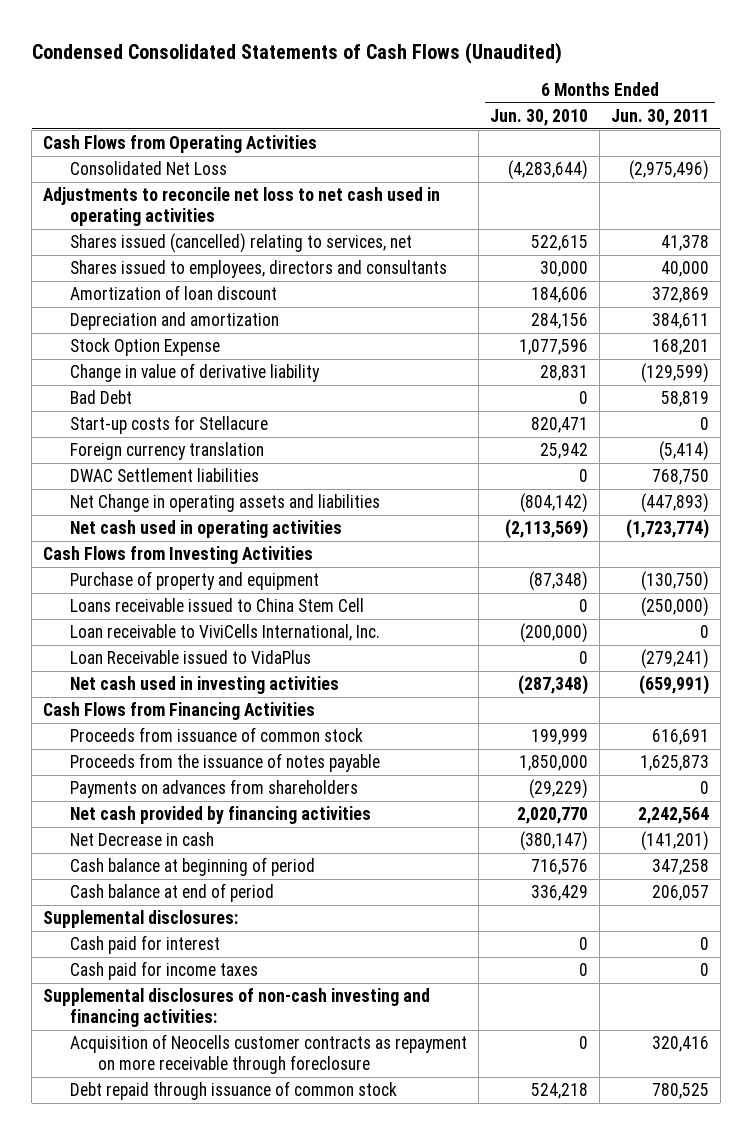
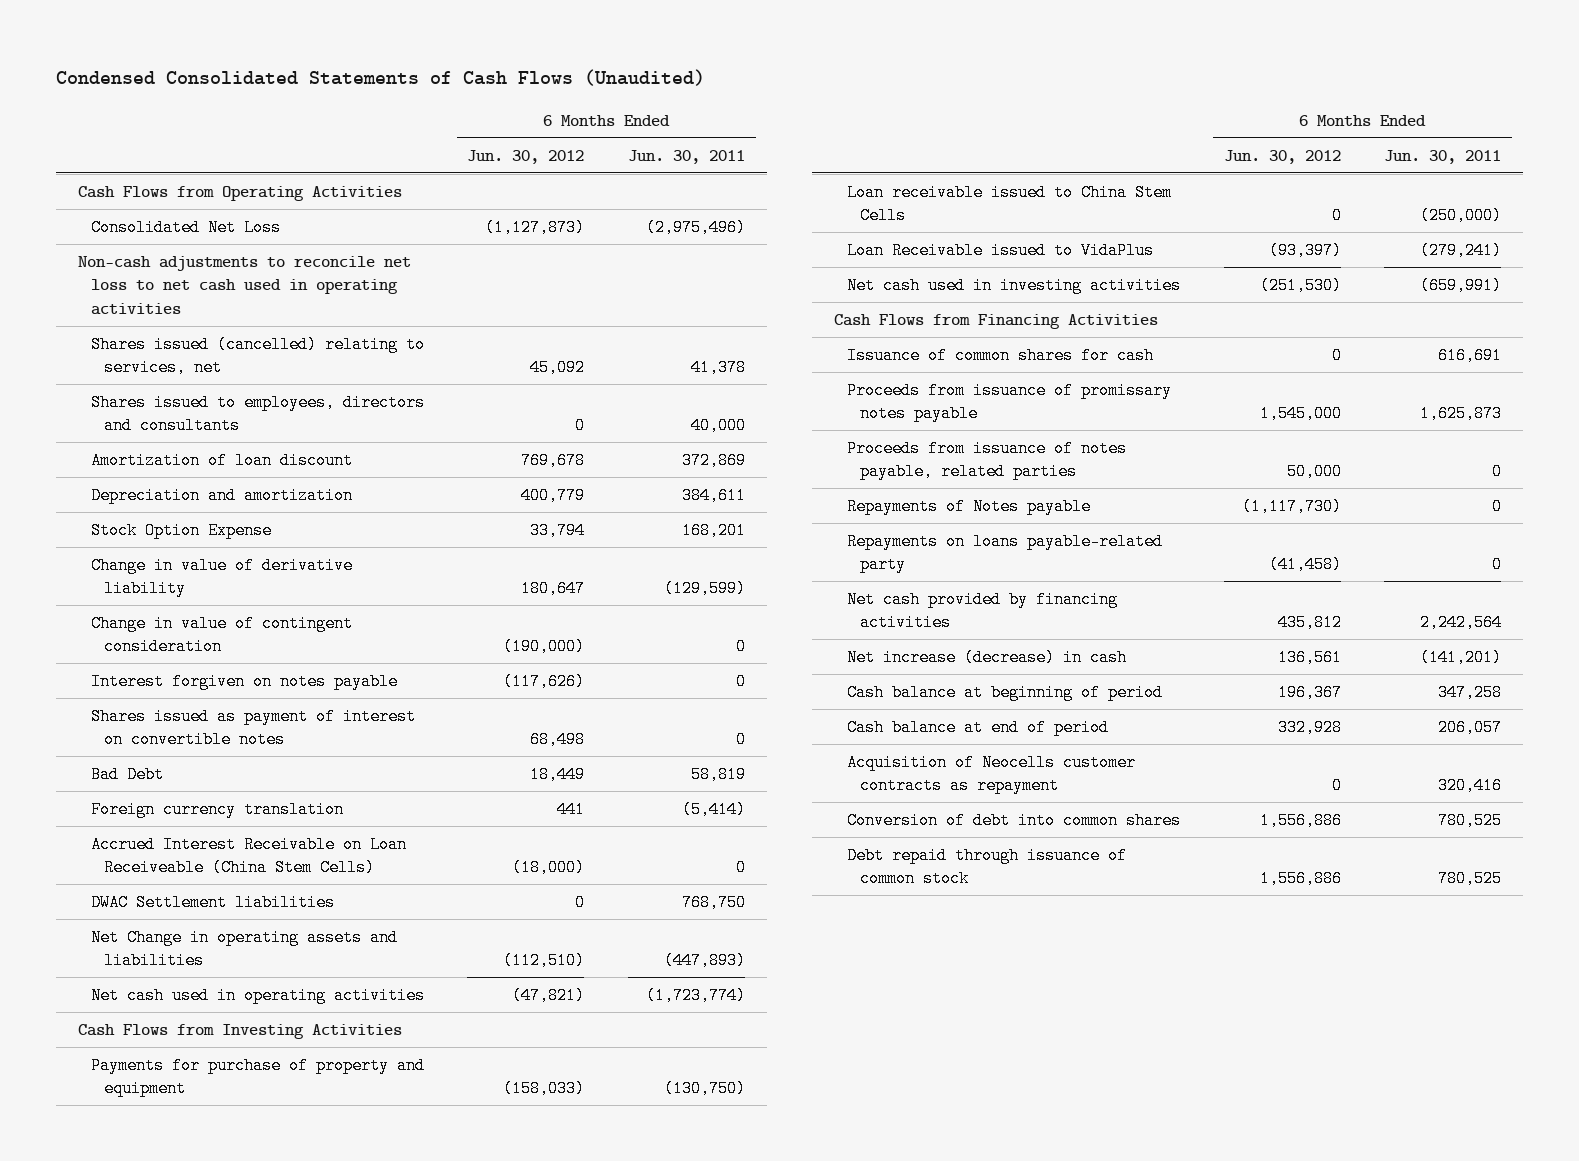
[490,108,589,126] Jun. 30, 2010 -> none
none -> [467,149,585,164] Jun. 30, 2012
[43,187,441,227] Adjustments to reconcile net loss to net cash used in operating activities -> [77,256,411,315] Non-cash adjustments to reconcile net loss to net cash used in operating activities
none -> [90,615,353,656] Change in value of contingent consideration
none -> [90,673,398,691] Interest forgiven on notes payable
none -> [90,708,416,749] Shares issued as payment of interest on convertible notes
[70,415,269,435] Start-up costs for Stellacure -> none
none -> [90,836,407,877] Accrued Interest Receivable on Loan Receiveable (China Stem Cells)
[70,598,365,613] Loans receivable issued to China Stem Cell -> none
[70,571,320,591] Purchase of property and equipment -> [90,1057,425,1098] Payments for purchase of property and equipment
[70,624,381,642] Loan receivable to ViviCells International, Inc. -> [847,184,1173,225] Loan receivable issued to China Stem Cells
[699,625,709,639] 0 -> [1420,207,1503,225] (250,000)
[70,779,359,799] Payments on advances from shareholders -> none
[70,727,364,743] Proceeds from issuance of common stock -> [847,347,1155,365] Issuance of common shares for cash
[70,753,381,773] Proceeds from the issuance of notes payable -> [847,382,1173,423] Proceeds from issuance of promissary notes payable
none -> [847,440,1128,481] Proceeds from issuance of notes payable, related parties
none -> [847,498,1092,516] Repayments of Notes payable
none -> [847,533,1164,574] Repayments on loans payable-related party
[70,832,215,847] Net Decrease in cash -> [847,649,1128,667] Net increase (decrease) in cash
[43,910,239,929] Supplemental disclosures: -> none
[70,935,221,955] Cash paid for interest -> none
[70,961,259,981] Cash paid for income taxes -> none
[43,988,431,1028] Supplemental disclosures of non-cash investing and financing activities: -> none
[70,1034,468,1075] Acquisition of Neocells customer contracts as repayment on more receivable through foreclosure -> [847,754,1137,795] Acquisition of Neocells customer contracts as repayment
none -> [847,812,1182,830] Conversion of debt into common shares

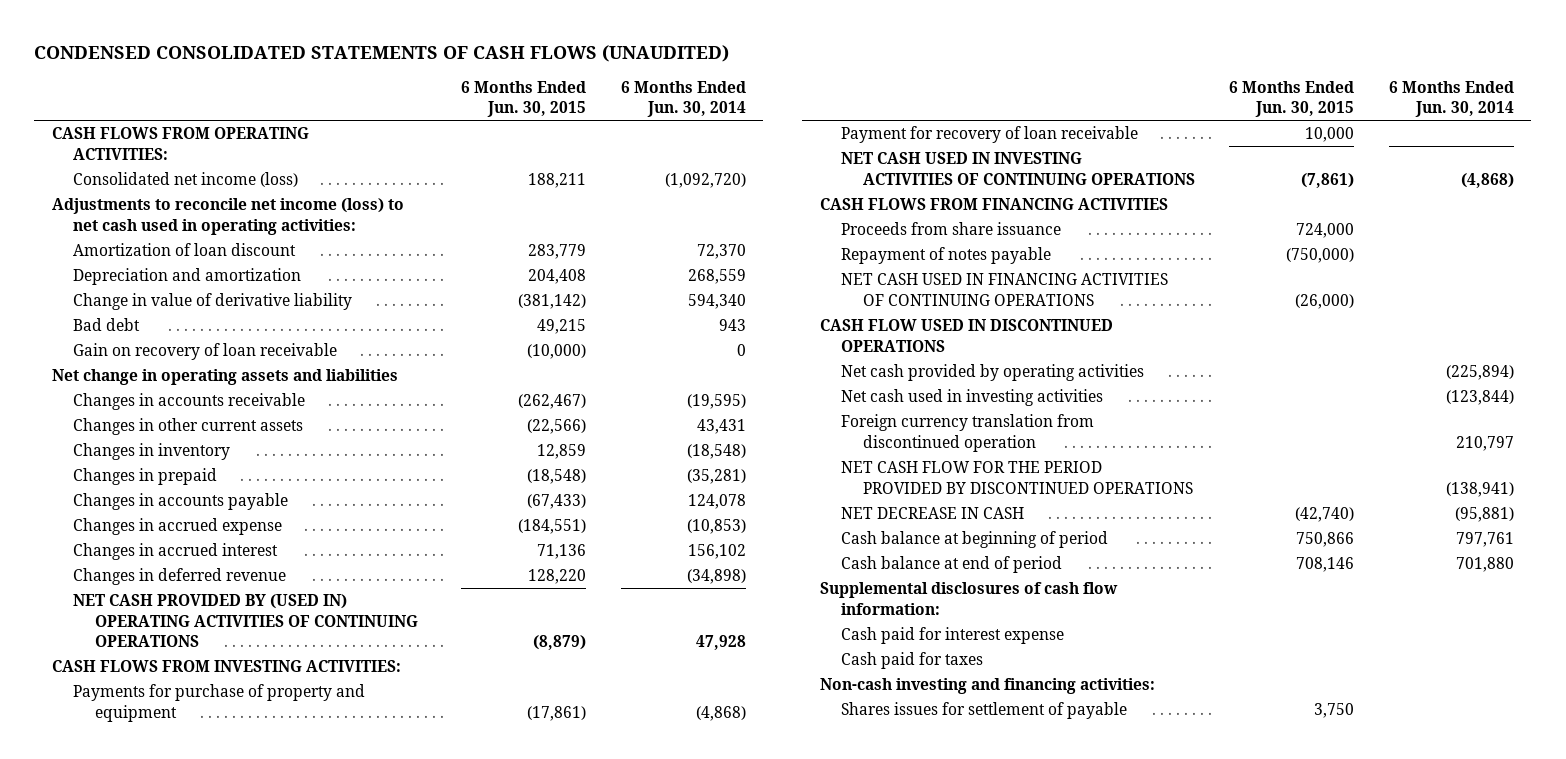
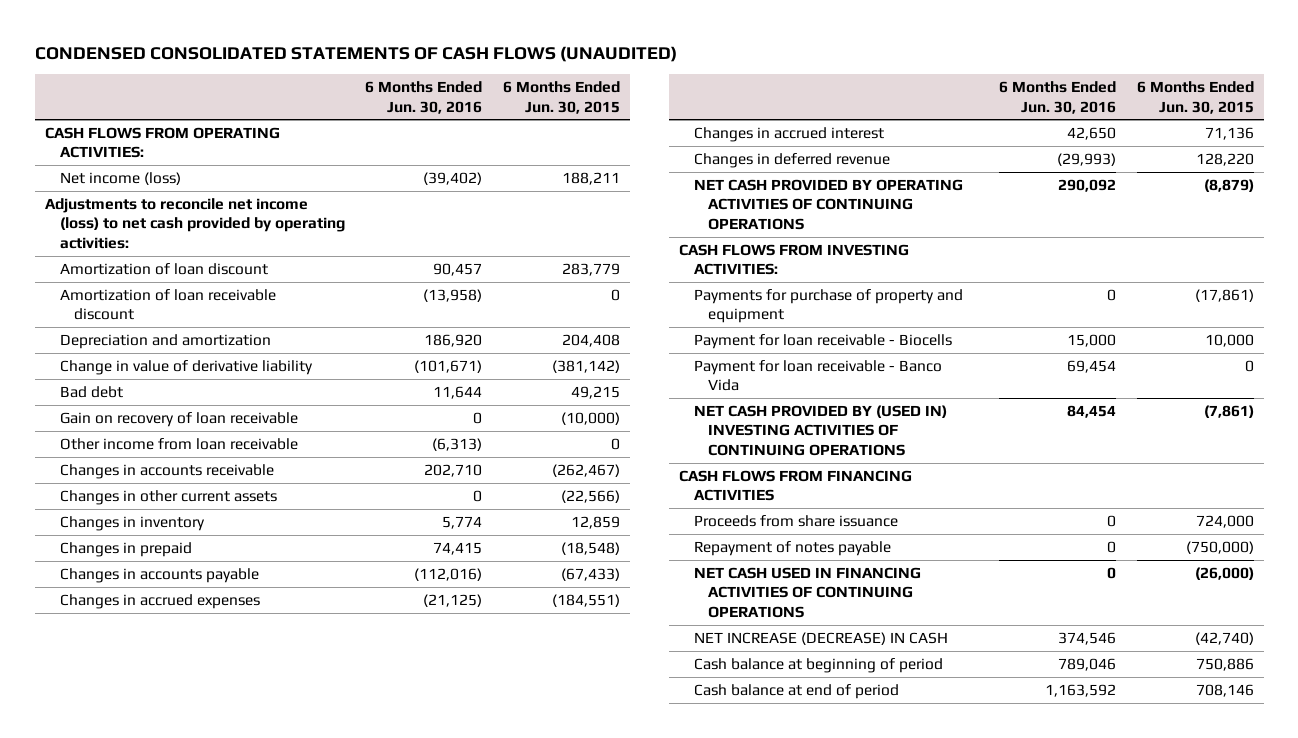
[620,80,746,117] 6 Months Ended Jun. 30, 2014 -> none
none -> [365,81,483,114] 6 Months Ended Jun. 30, 2016
[73,172,299,188] Consolidated net income (loss) -> [59,172,181,186] Net income (loss)
[51,198,404,235] Adjustments to reconcile net income (loss) to net cash used in operating activities: -> [44,198,345,249] Adjustments to reconcile net income (loss) to net cash provided by operating activities:
none -> [59,289,276,321] Amortization of loan receivable discount
[51,369,398,386] Net change in operating assets and liabilities -> none
none -> [59,438,298,451] Other income from loan receivable
[73,518,283,536] Changes in accrued expense -> [59,594,260,610] Changes in accrued expenses
[73,594,418,647] NET CASH PROVIDED BY (USED IN) OPERATING ACTIVITIES OF CONTINUING OPERATIONS -> [693,179,963,230] NET CASH PROVIDED BY OPERATING ACTIVITIES OF CONTINUING OPERATIONS
[841,126,1139,144] Payment for recovery of loan receivable -> [693,334,952,350] Payment for loan receivable - Biocells
none -> [693,360,942,392] Payment for loan receivable - Banco Vida
[841,152,1195,185] NET CASH USED IN INVESTING ACTIVITIES OF CONTINUING OPERATIONS -> [693,405,947,456] NET CASH PROVIDED BY (USED IN) INVESTING ACTIVITIES OF CONTINUING OPERATIONS
[819,319,1113,352] CASH FLOW USED IN DISCONTINUED OPERATIONS -> none
[841,364,1145,382] Net cash provided by operating activities -> none
[841,389,1104,407] Net cash used in investing activities -> none
[841,414,1095,452] Foreign currency translation from discontinued operation -> none
[841,461,1193,494] NET CASH FLOW FOR THE PERIOD PROVIDED BY DISCONTINUED OPERATIONS -> none
[841,507,1025,520] NET DECREASE IN CASH -> [693,632,948,646] NET INCREASE (DECREASE) IN CASH
[1296,532,1355,548] 750,866 -> [1195,658,1254,672] 750,886
[819,582,1118,615] Supplemental disclosures of cash flow information: -> none
[841,627,1065,645] Cash paid for interest expense -> none
[841,652,984,670] Cash paid for taxes -> none
[819,678,1155,695] Non-cash investing and financing activities: -> none
[841,702,1128,720] Shares issues for settlement of payable -> none

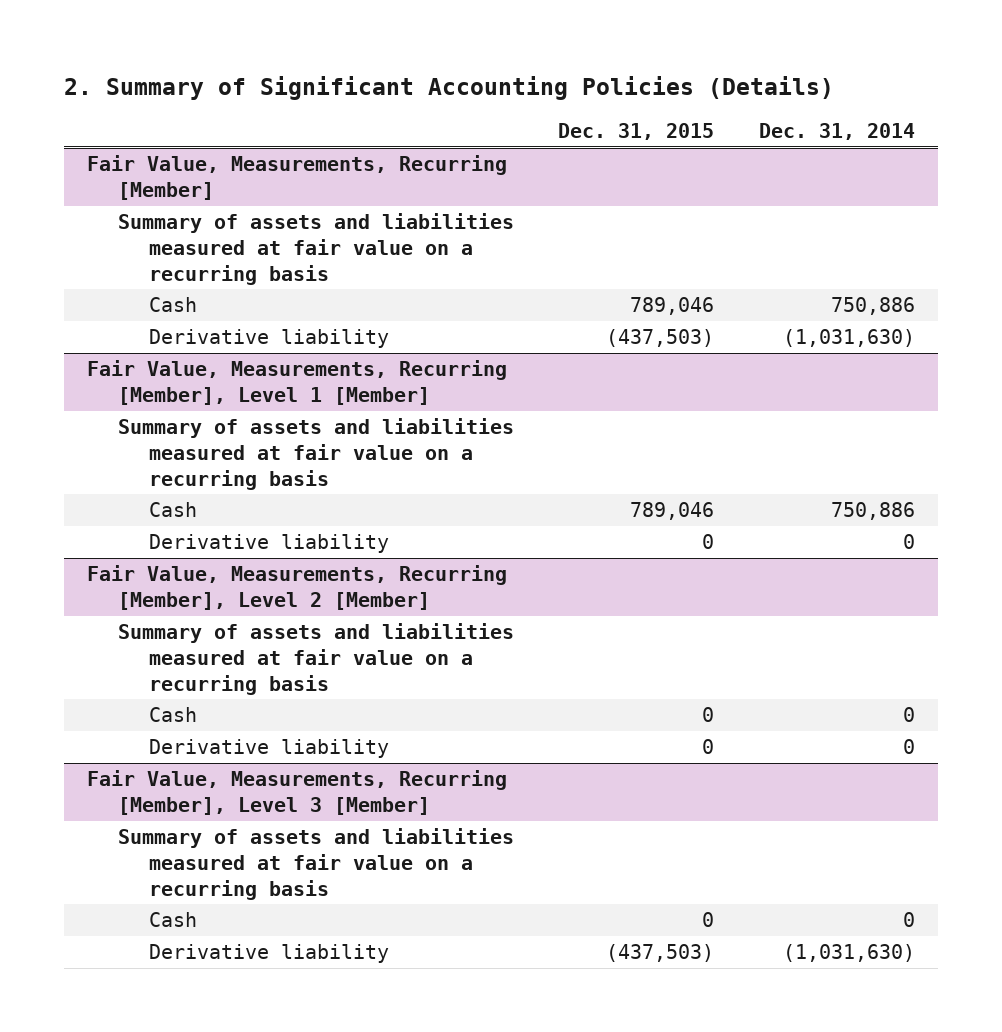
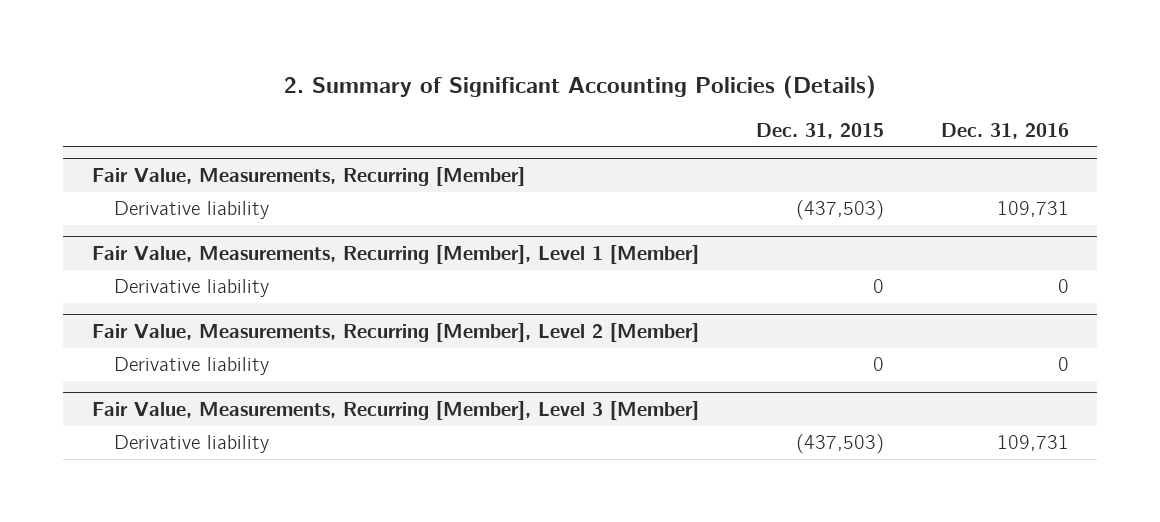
[759,123,916,141] Dec. 31, 2014 -> none
none -> [940,122,1069,139] Dec. 31, 2016
[117,213,514,285] Summary of assets and liabilities measured at fair value on a recurring basis -> none
[148,297,197,313] Cash -> none
[117,418,514,490] Summary of assets and liabilities measured at fair value on a recurring basis -> none
[148,502,197,518] Cash -> none
[117,623,514,695] Summary of assets and liabilities measured at fair value on a recurring basis -> none
[148,707,197,723] Cash -> none
[117,828,514,900] Summary of assets and liabilities measured at fair value on a recurring basis -> none
[148,912,197,928] Cash -> none

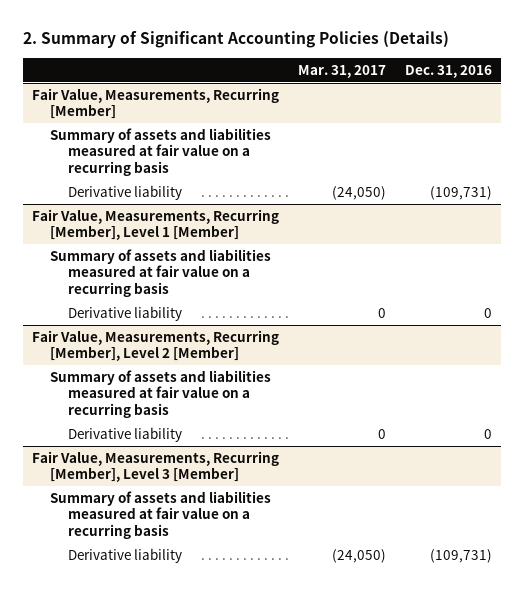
[755,122,884,139] Dec. 31, 2015 -> none
none -> [297,64,386,78] Mar. 31, 2017
none -> [50,128,272,176] Summary of assets and liabilities measured at fair value on a recurring basis
[996,201,1069,218] 109,731 -> [429,186,492,201] (109,731)
none -> [50,249,272,297] Summary of assets and liabilities measured at fair value on a recurring basis
none -> [50,370,272,418] Summary of assets and liabilities measured at fair value on a recurring basis
none -> [50,491,272,539] Summary of assets and liabilities measured at fair value on a recurring basis
[996,435,1069,452] 109,731 -> [429,549,492,564] (109,731)

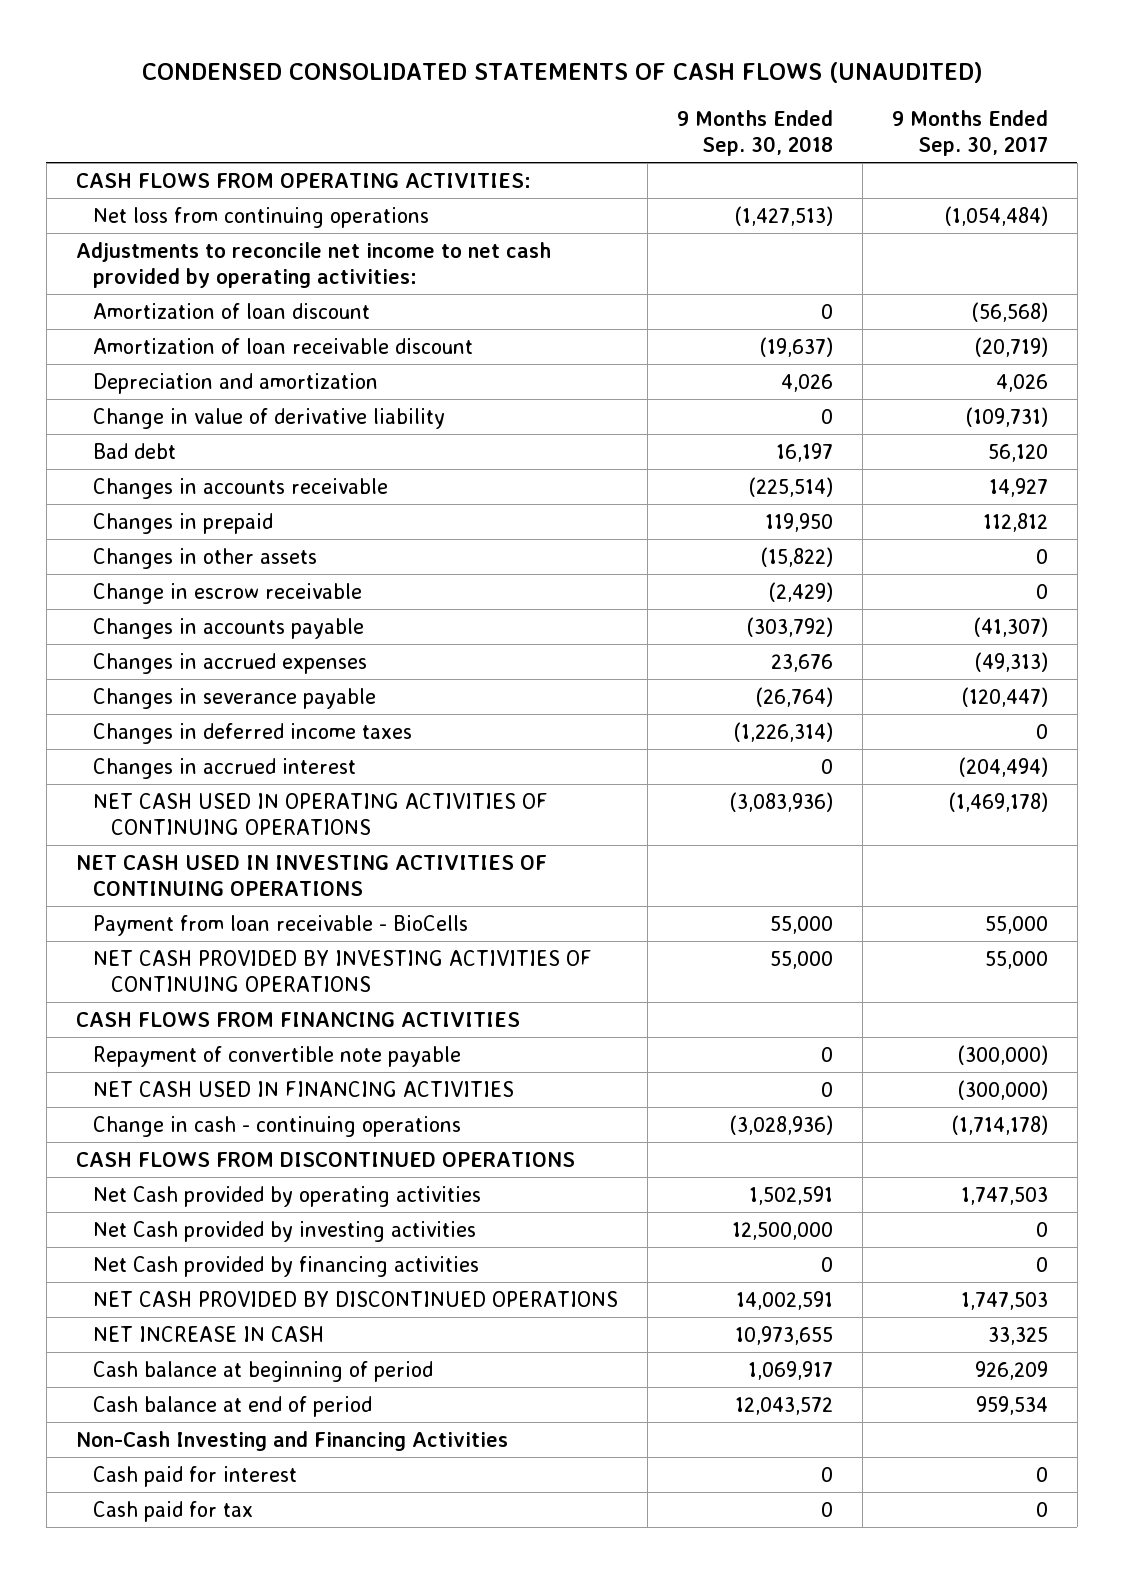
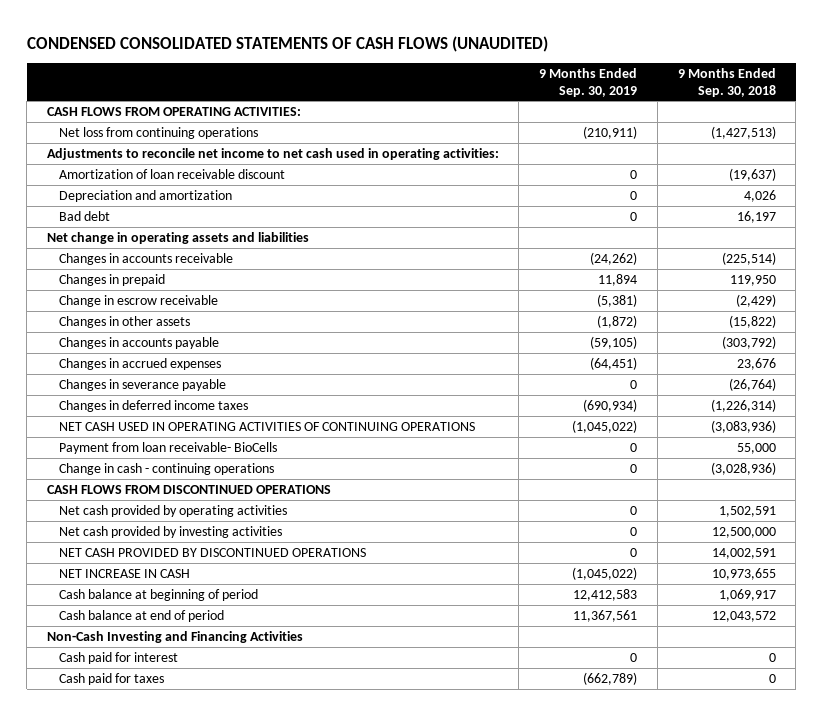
[891,109,1048,157] 9 Months Ended Sep. 30, 2017 -> none
none -> [539,67,638,97] 9 Months Ended Sep. 30, 2019
[93,302,371,319] Amortization of loan discount -> none
[75,241,551,288] Adjustments to reconcile net income to net cash provided by operating activities: -> [46,148,499,161] Adjustments to reconcile net income to net cash used in operating activities:
[93,407,446,429] Change in value of derivative liability -> none
none -> [46,232,309,245] Net change in operating assets and liabilities
[93,547,318,569] Changes in other assets -> [58,316,190,329] Changes in other assets
[93,757,357,779] Changes in accrued interest -> none
[75,854,547,896] NET CASH USED IN INVESTING ACTIVITIES OF CONTINUING OPERATIONS -> none
[93,949,593,992] NET CASH PROVIDED BY INVESTING ACTIVITIES OF CONTINUING OPERATIONS -> none
[75,1011,520,1027] CASH FLOWS FROM FINANCING ACTIVITIES -> none
[93,1045,462,1067] Repayment of convertible note payable -> none
[93,1080,515,1097] NET CASH USED IN FINANCING ACTIVITIES -> none
[93,914,469,936] Payment from loan receivable - BioCells -> [58,442,277,455] Payment from loan receivable- BioCells
[93,1255,480,1277] Net Cash provided by financing activities -> none
[93,1185,482,1207] Net Cash provided by operating activities -> [58,505,287,518] Net cash provided by operating activities
[93,1220,477,1242] Net Cash provided by investing activities -> [58,526,282,539] Net cash provided by investing activities
[93,1500,254,1522] Cash paid for tax -> [58,673,164,686] Cash paid for taxes

